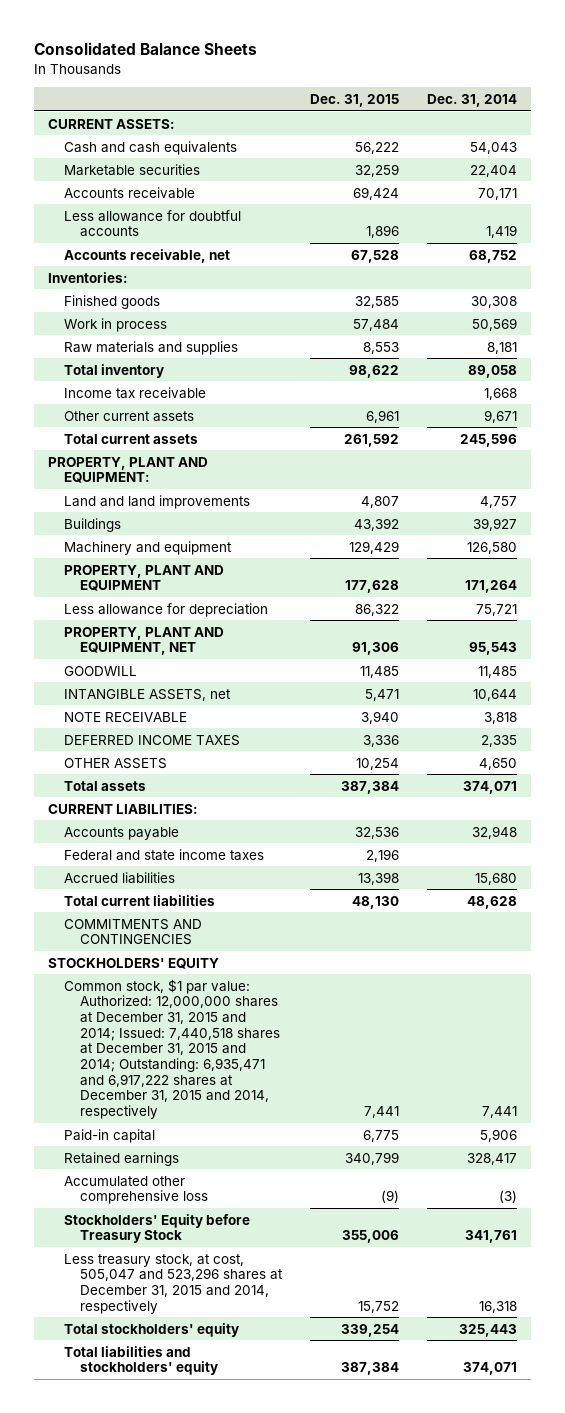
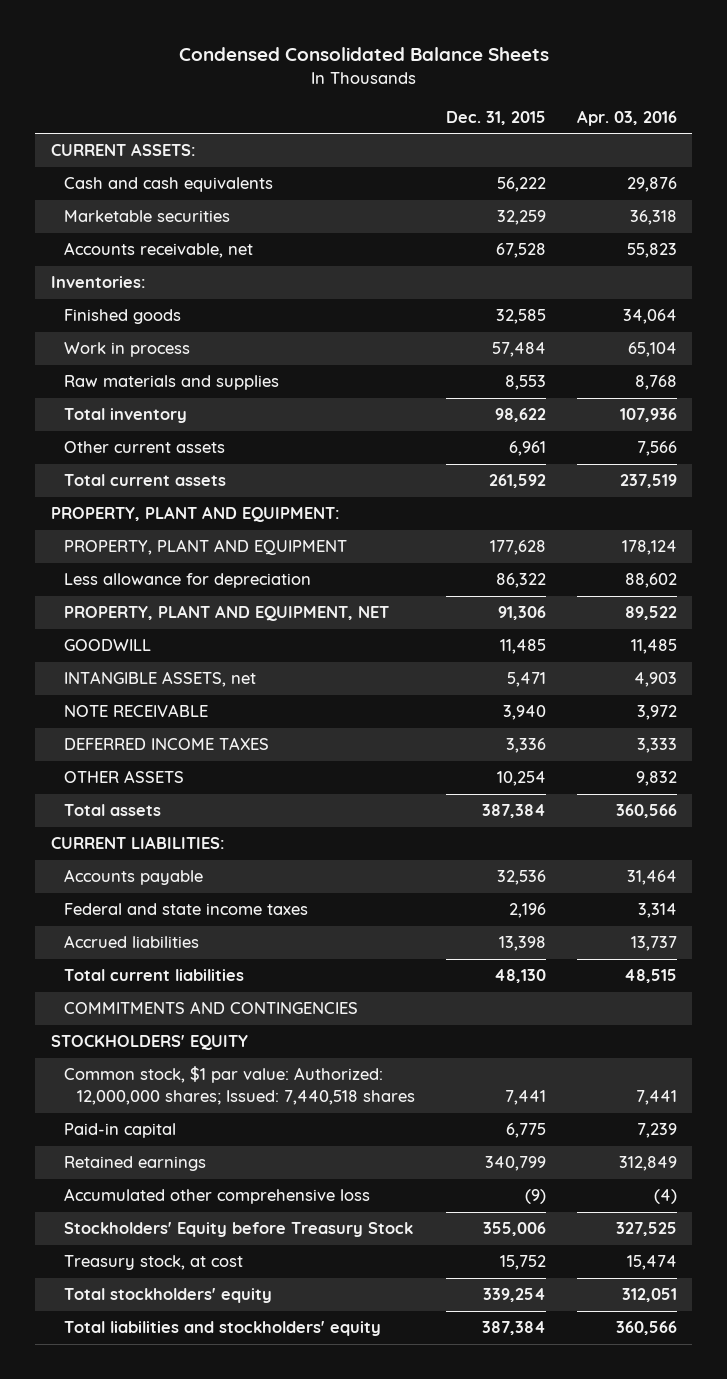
[34,42,258,56] Consolidated Balance Sheets -> [178,47,549,62] Condensed Consolidated Balance Sheets
[427,93,518,107] Dec. 31, 2014 -> none
none -> [576,109,677,126] Apr. 03, 2016
[64,186,196,199] Accounts receivable -> none
[64,209,242,238] Less allowance for doubtful accounts -> none
[64,386,207,399] Income tax receivable -> none
[64,494,251,509] Land and land improvements -> none
[64,517,122,532] Buildings -> none
[64,540,233,555] Machinery and equipment -> none
[64,978,281,1119] Common stock, $1 par value: Authorized: 12,000,000 shares at December 31, 2015 and 2014; Issued: 7,440,518 shares at December 31, 2015 and 2014; Outstanding: 6,935,471 and 6,917,222 shares at December 31, 2015 and 2014, respectively -> [63,1066,415,1106] Common stock, $1 par value: Authorized: 12,000,000 shares; Issued: 7,440,518 shares
[64,1253,284,1314] Less treasury stock, at cost, 505,047 and 523,296 shares at December 31, 2015 and 2014, respectively -> [63,1255,243,1271] Treasury stock, at cost

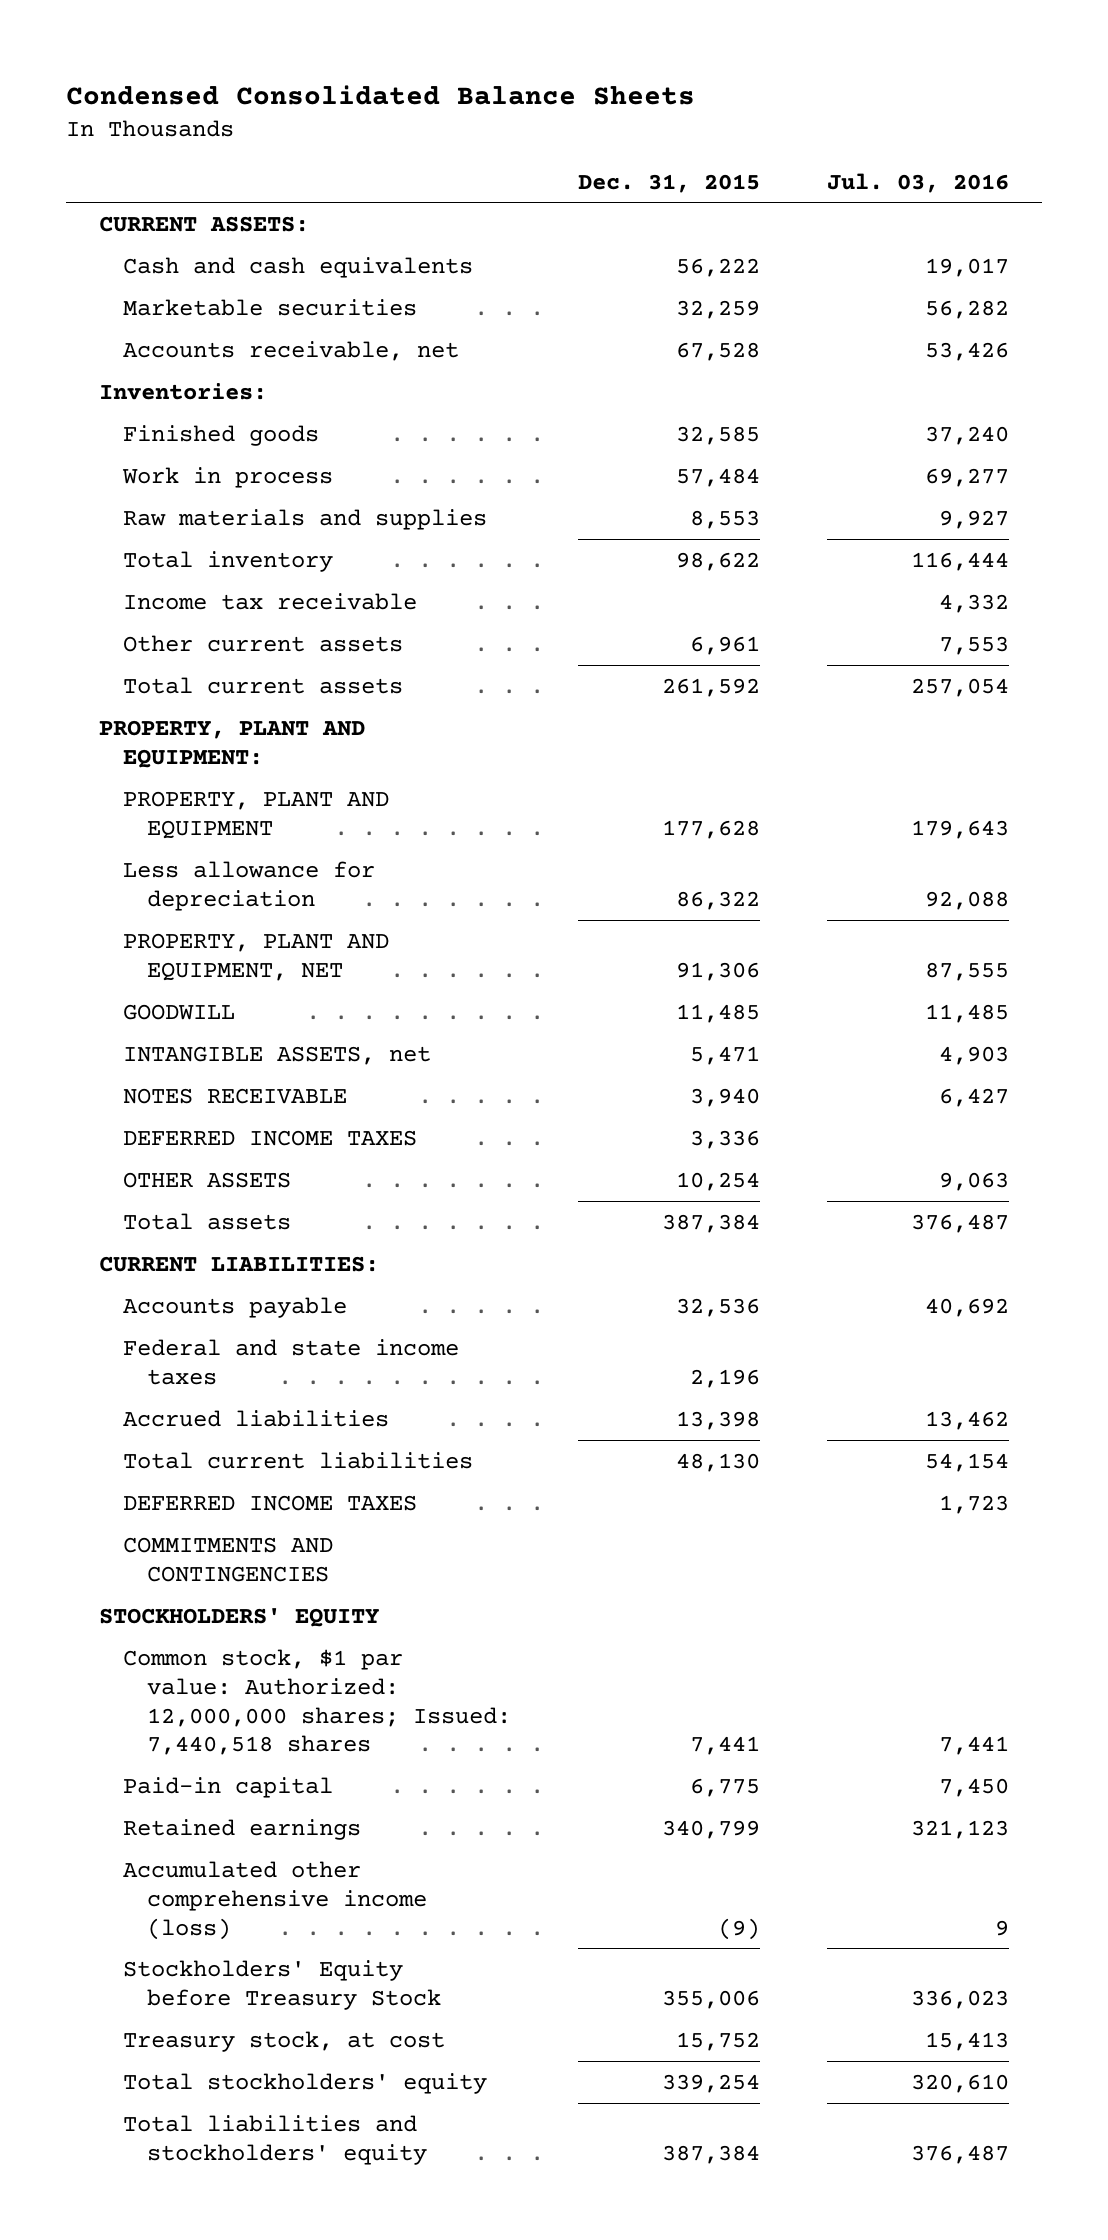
[576,109,677,126] Apr. 03, 2016 -> none
none -> [826,172,1009,193] Jul. 03, 2016
none -> [123,592,418,610] Income tax receivable
[63,704,208,718] NOTE RECEIVABLE -> [123,1087,348,1104] NOTES RECEIVABLE
none -> [123,1494,418,1511] DEFERRED INCOME TAXES
[63,1188,370,1205] Accumulated other comprehensive loss -> [123,1860,428,1940] Accumulated other comprehensive income (loss)

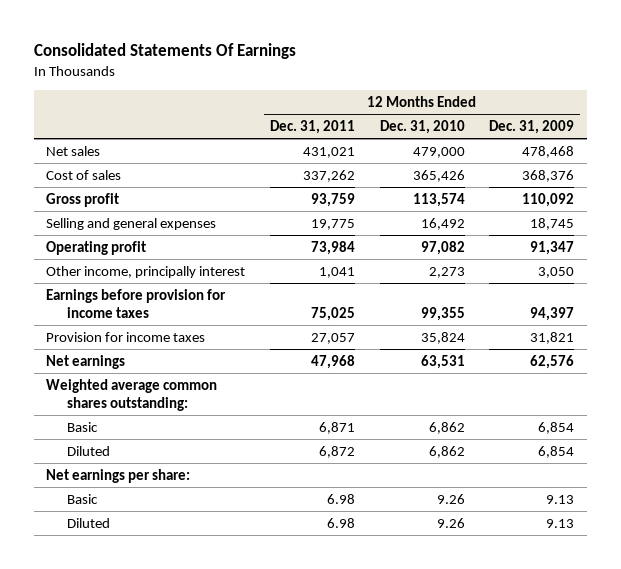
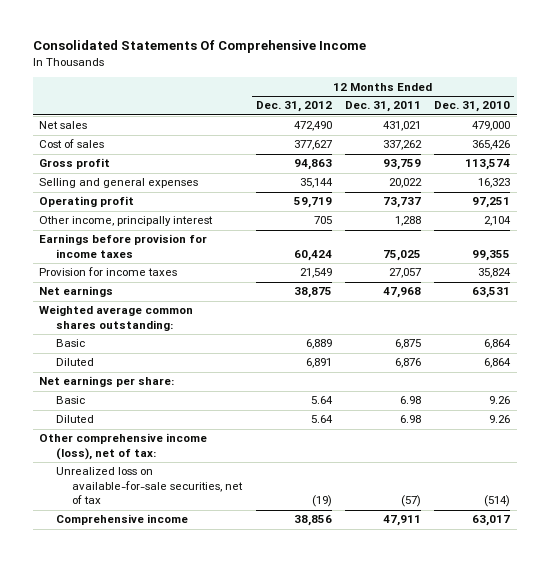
[34,43,297,60] Consolidated Statements Of Earnings -> [32,40,366,54] Consolidated Statements Of Comprehensive Income
[489,119,575,134] Dec. 31, 2009 -> none
none -> [255,101,332,113] Dec. 31, 2012
[311,218,356,230] 19,775 -> [388,178,422,189] 20,022
[420,217,465,230] 16,492 -> [478,178,511,189] 16,323
[311,240,356,255] 73,984 -> [382,197,421,209] 73,737
[420,240,465,255] 97,082 -> [472,197,511,209] 97,251
[319,266,356,278] 1,041 -> [394,216,421,227] 1,288
[428,266,465,278] 2,273 -> [484,216,512,227] 2,104
[319,421,356,434] 6,871 -> [394,339,421,350] 6,875
[428,421,465,434] 6,862 -> [484,339,512,350] 6,864
[319,445,356,458] 6,872 -> [394,358,421,369] 6,876
[428,445,465,458] 6,862 -> [484,358,512,369] 6,864
none -> [39,433,208,460] Other comprehensive income (loss), net of tax:
none -> [55,467,244,505] Unrealized loss on available-for-sale securities, net of tax
none -> [55,514,188,526] Comprehensive income

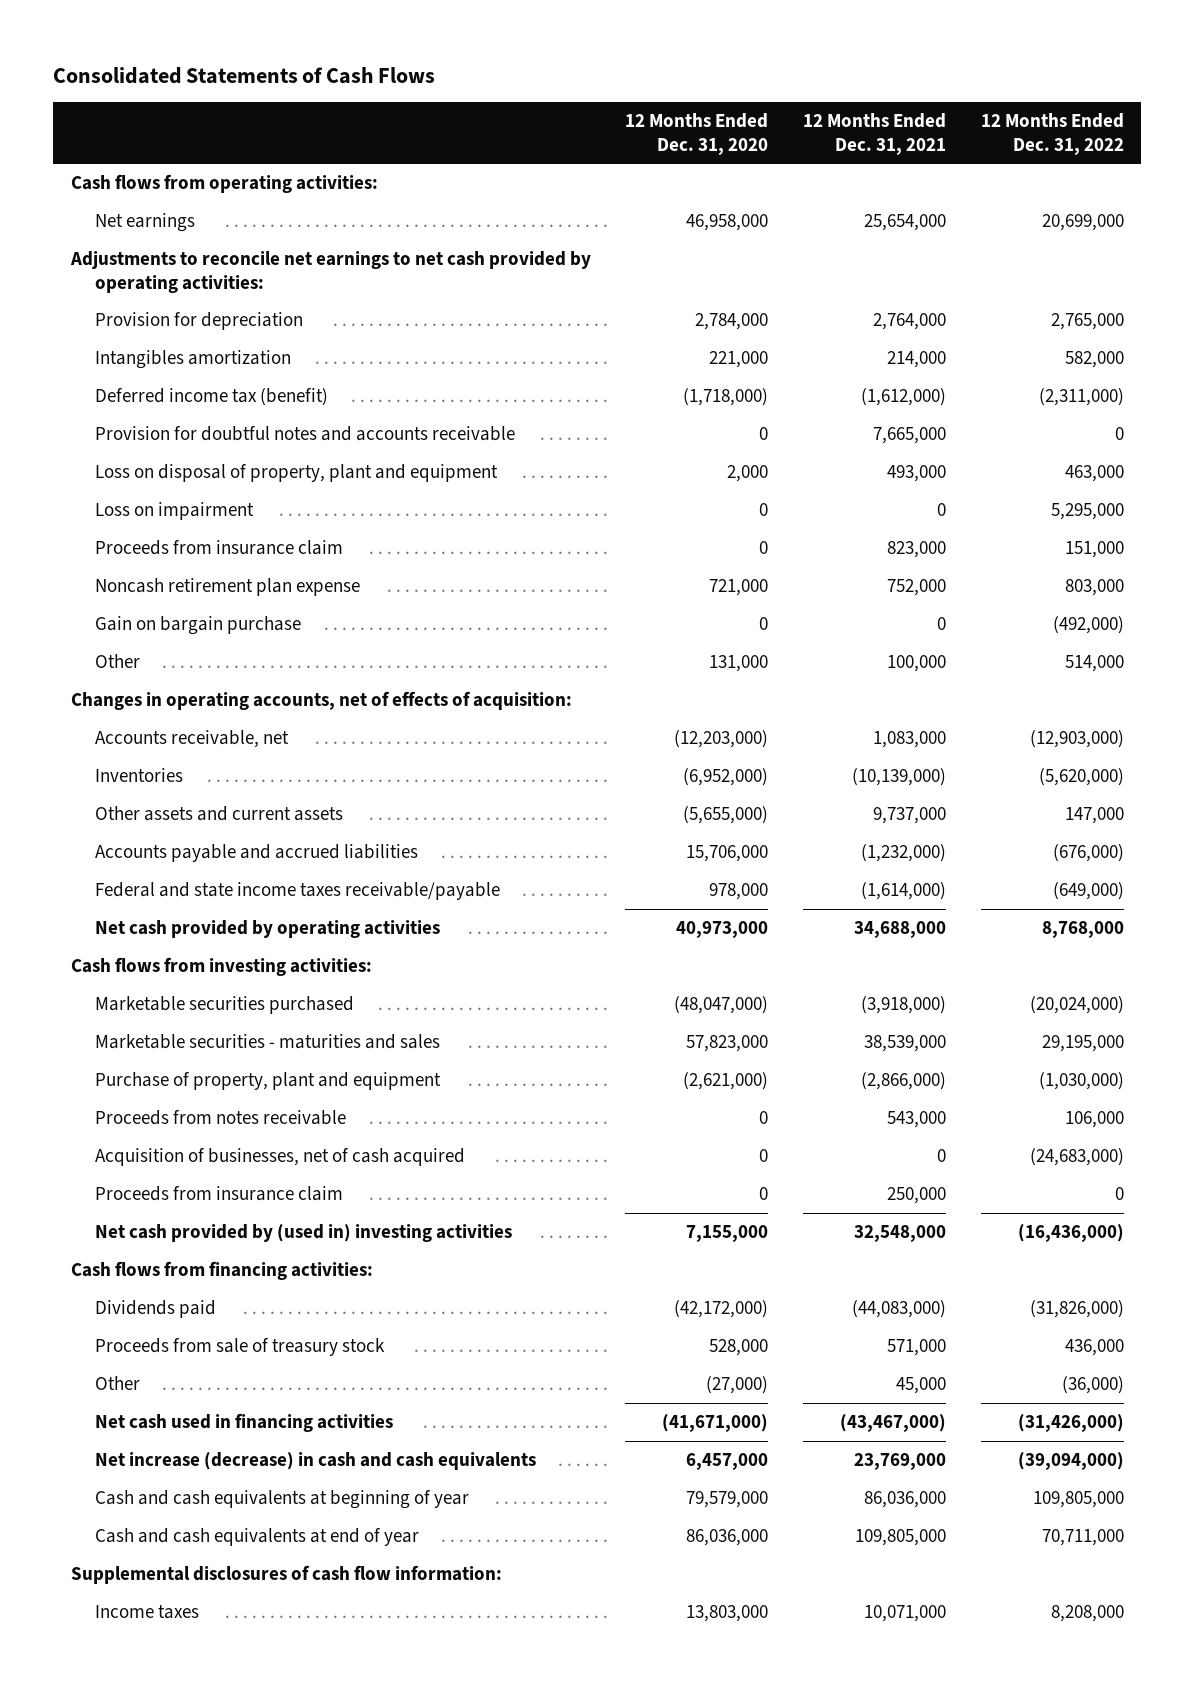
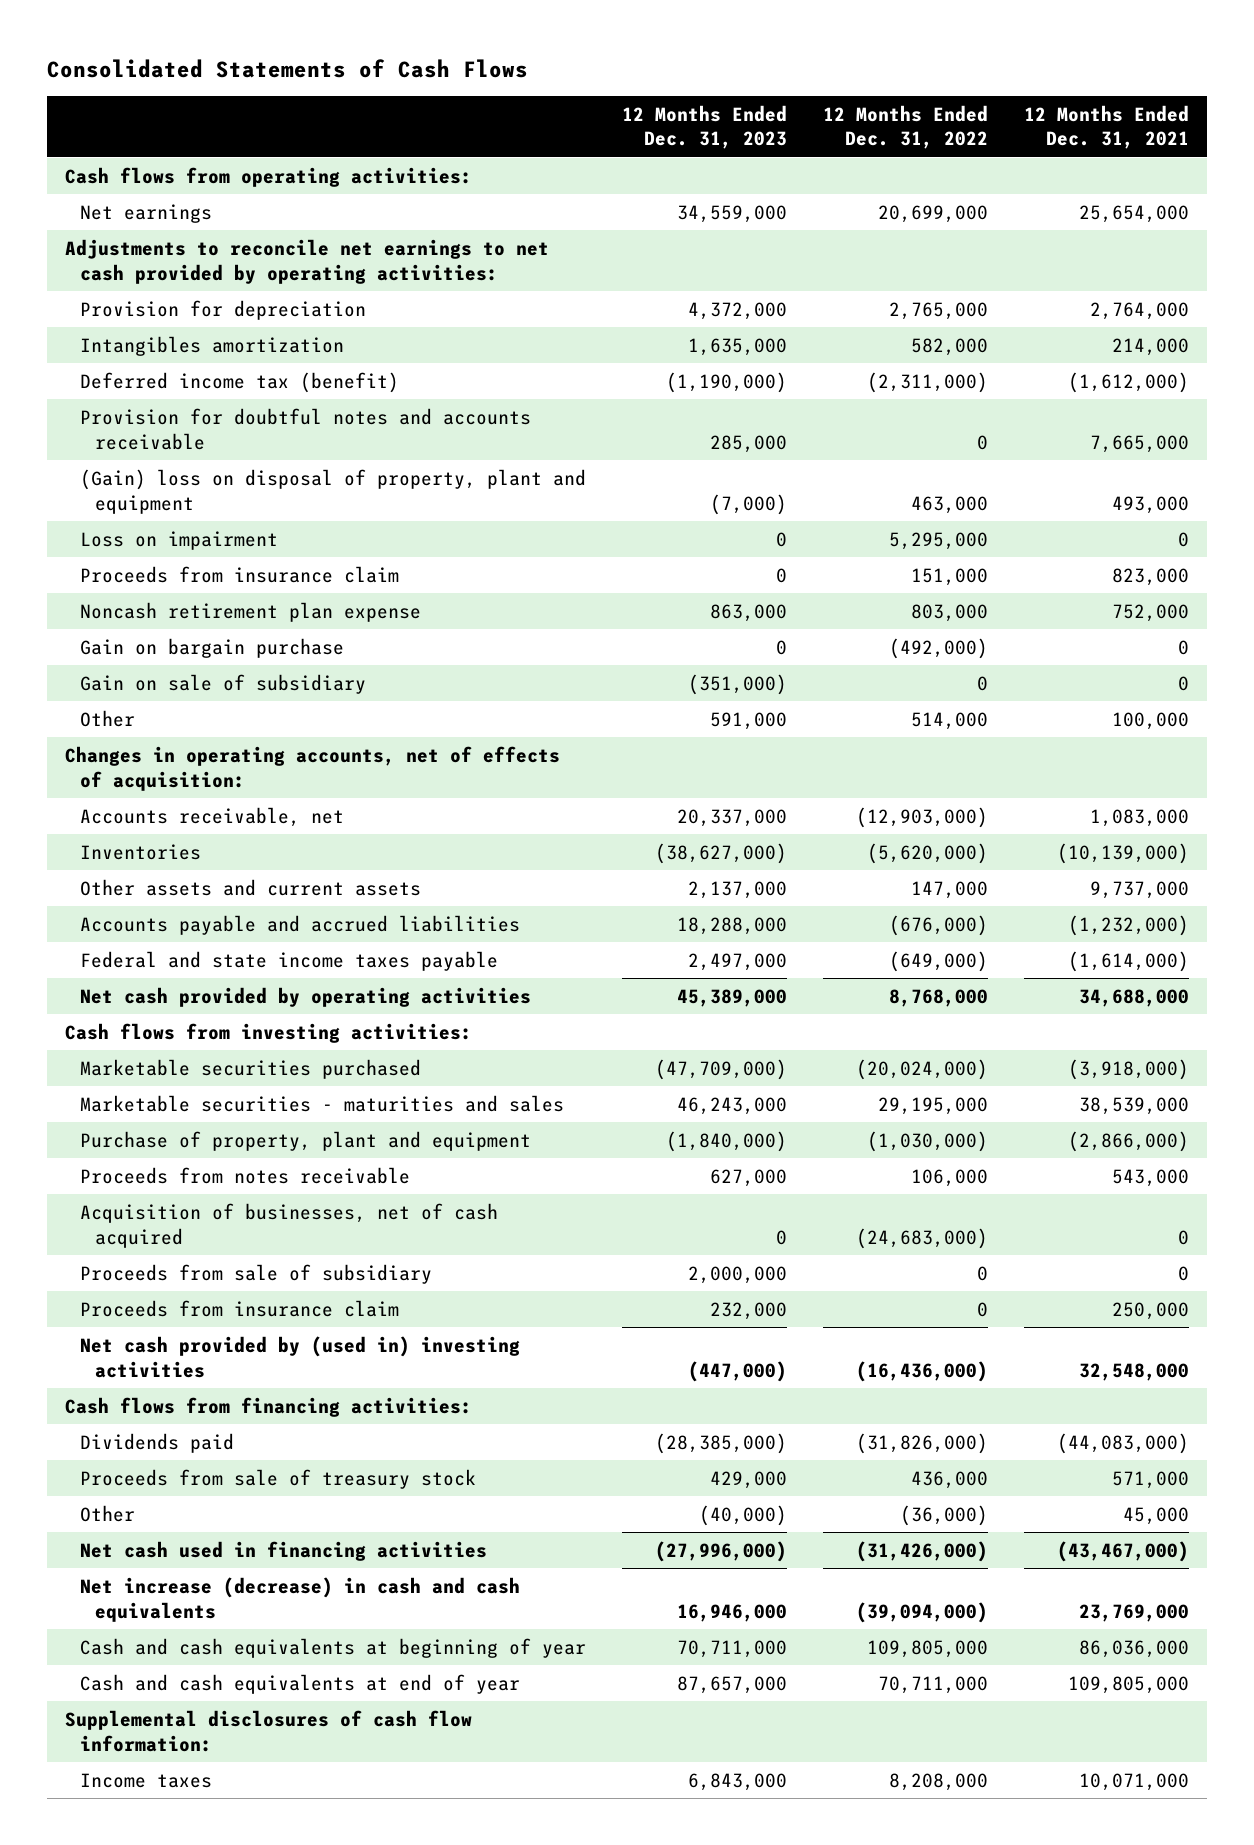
[625,112,769,155] 12 Months Ended Dec. 31, 2020 -> none
none -> [622,104,788,150] 12 Months Ended Dec. 31, 2023
[95,464,499,483] Loss on disposal of property, plant and equipment -> [80,468,587,514] (Gain) loss on disposal of property, plant and equipment
none -> [80,673,367,694] Gain on sale of subsidiary
[95,882,501,901] Federal and state income taxes receivable/payable -> [80,950,499,971] Federal and state income taxes payable
none -> [80,1263,433,1284] Proceeds from sale of subsidiary

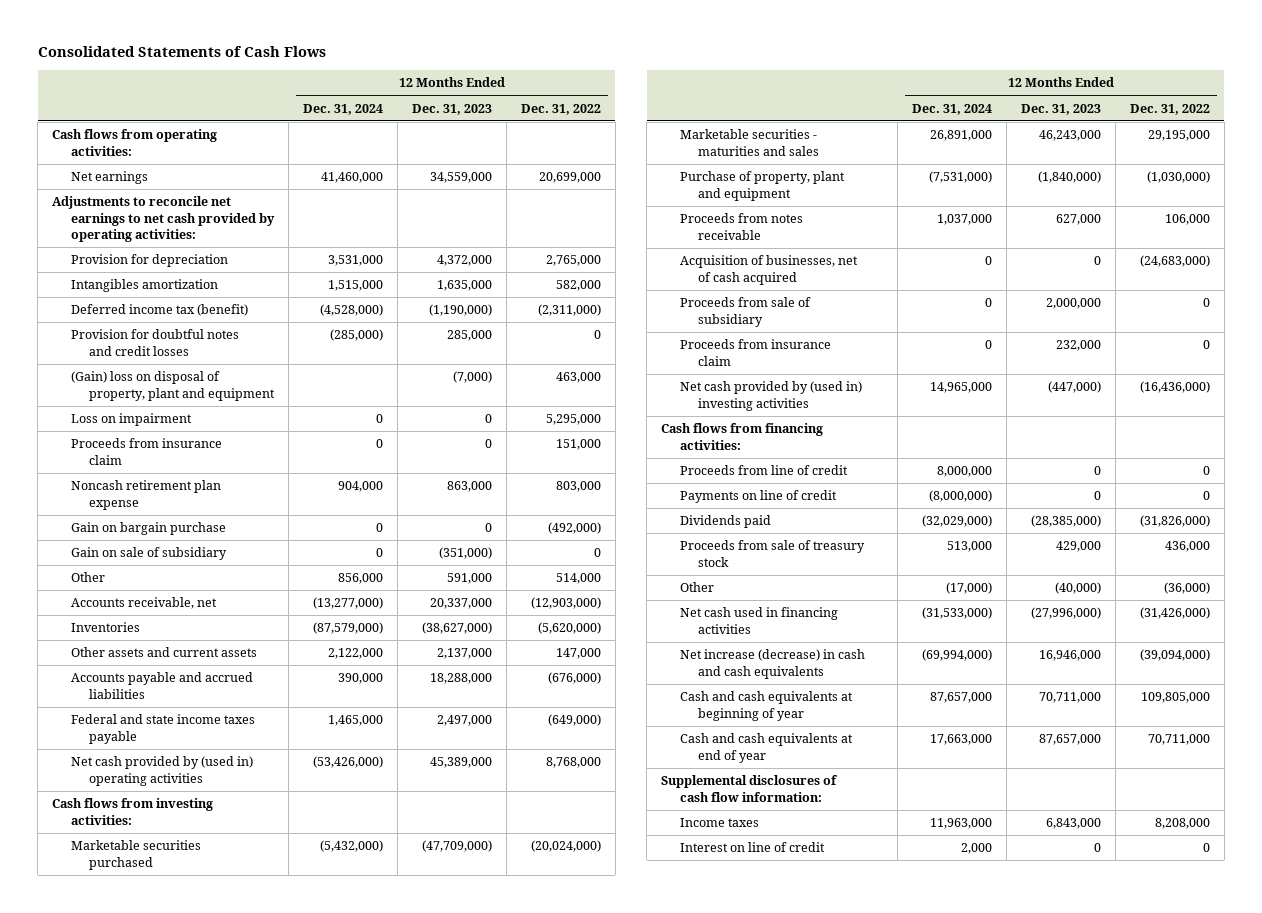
[1024,104,1190,150] 12 Months Ended Dec. 31, 2021 -> none
none -> [303,103,384,115] Dec. 31, 2024
[80,407,532,450] Provision for doubtful notes and accounts receivable -> [70,329,239,356] Provision for doubtful notes and credit losses
[64,745,560,791] Changes in operating accounts, net of effects of acquisition: -> none
[80,986,532,1007] Net cash provided by operating activities -> [70,756,253,786] Net cash provided by (used in) operating activities
none -> [679,465,848,476] Proceeds from line of credit
none -> [679,490,837,504] Payments on line of credit
none -> [679,842,825,853] Interest on line of credit

